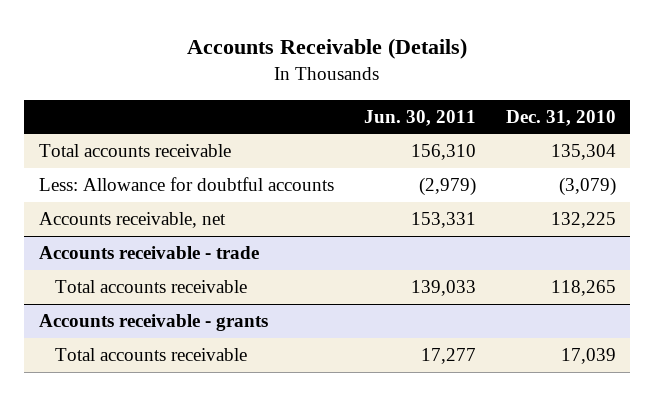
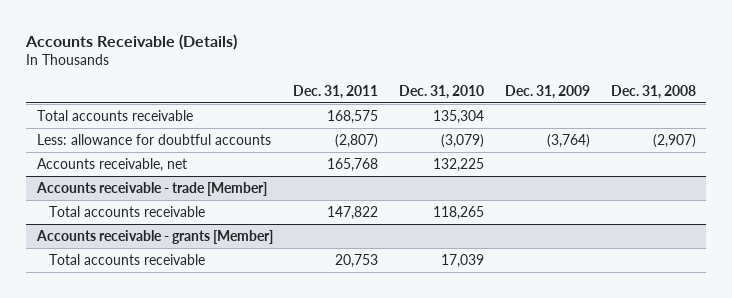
[363,109,476,126] Jun. 30, 2011 -> none
none -> [293,84,379,99] Dec. 31, 2011
none -> [504,84,590,99] Dec. 31, 2009
none -> [610,84,696,99] Dec. 31, 2008
[39,177,335,192] Less: Allowance for doubtful accounts -> [36,133,271,145] Less: allowance for doubtful accounts
[39,246,260,260] Accounts receivable - trade -> [35,181,267,196] Accounts receivable - trade [Member]
[39,314,269,332] Accounts receivable - grants -> [35,229,273,244] Accounts receivable - grants [Member]

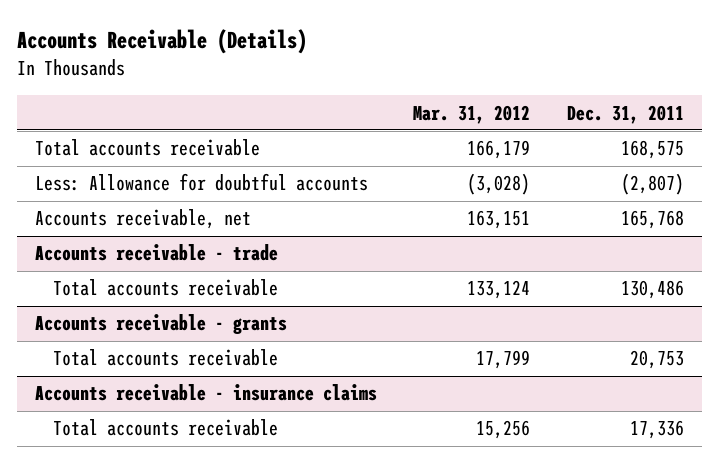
[399,84,485,99] Dec. 31, 2010 -> none
[504,84,590,99] Dec. 31, 2009 -> none
[610,84,696,99] Dec. 31, 2008 -> none
none -> [413,104,531,124] Mar. 31, 2012
[36,133,271,145] Less: allowance for doubtful accounts -> [34,173,368,192] Less: Allowance for doubtful accounts
[35,181,267,196] Accounts receivable - trade [Member] -> [34,244,278,262] Accounts receivable - trade
[327,205,379,220] 147,822 -> [621,280,685,300] 130,486
[35,229,273,244] Accounts receivable - grants [Member] -> [34,314,287,335] Accounts receivable - grants
none -> [34,384,377,402] Accounts receivable - insurance claims
none -> [53,419,279,437] Total accounts receivable

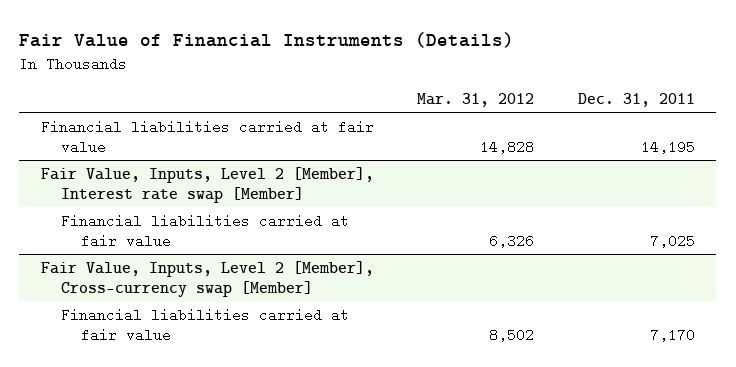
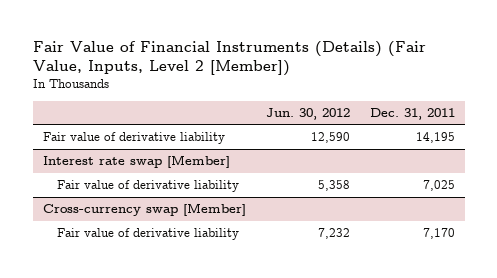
[19,31,515,48] Fair Value of Financial Instruments (Details) -> [32,40,426,77] Fair Value of Financial Instruments (Details) (Fair Value, Inputs, Level 2 [Member])
[417,93,535,108] Mar. 31, 2012 -> none
none -> [265,107,350,120] Jun. 30, 2012
[41,166,375,203] Fair Value, Inputs, Level 2 [Member], Interest rate swap [Member] -> none
[41,260,375,297] Fair Value, Inputs, Level 2 [Member], Cross-currency swap [Member] -> none
[41,119,375,154] Financial liabilities carried at fair value -> [42,132,225,145] Fair value of derivative liability
none -> [42,155,230,169] Interest rate swap [Member]
[61,213,350,248] Financial liabilities carried at fair value -> [57,180,240,193] Fair value of derivative liability
none -> [42,203,246,217] Cross-currency swap [Member]
[61,307,350,342] Financial liabilities carried at fair value -> [57,228,240,241] Fair value of derivative liability

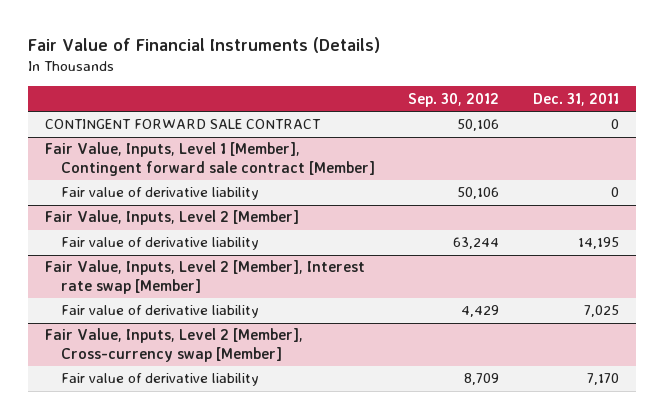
[32,40,426,77] Fair Value of Financial Instruments (Details) (Fair Value, Inputs, Level 2 [Member]) -> [27,37,380,54] Fair Value of Financial Instruments (Details)
[265,107,350,120] Jun. 30, 2012 -> none
none -> [408,92,500,107] Sep. 30, 2012
none -> [44,119,321,130] CONTINGENT FORWARD SALE CONTRACT
none -> [44,142,375,176] Fair Value, Inputs, Level 1 [Member], Contingent forward sale contract [Member]
none -> [60,187,259,201] Fair value of derivative liability
none -> [44,210,299,226] Fair Value, Inputs, Level 2 [Member]
[42,155,230,169] Interest rate swap [Member] -> none
none -> [44,260,365,294] Fair Value, Inputs, Level 2 [Member], Interest rate swap [Member]
[42,203,246,217] Cross-currency swap [Member] -> none
none -> [44,328,303,362] Fair Value, Inputs, Level 2 [Member], Cross-currency swap [Member]

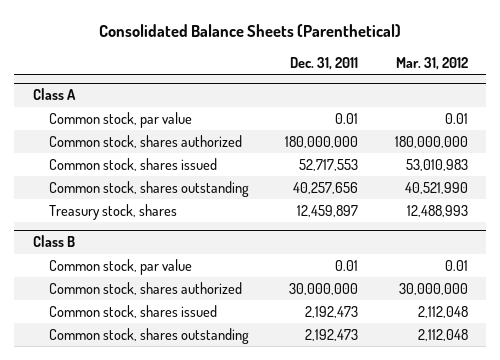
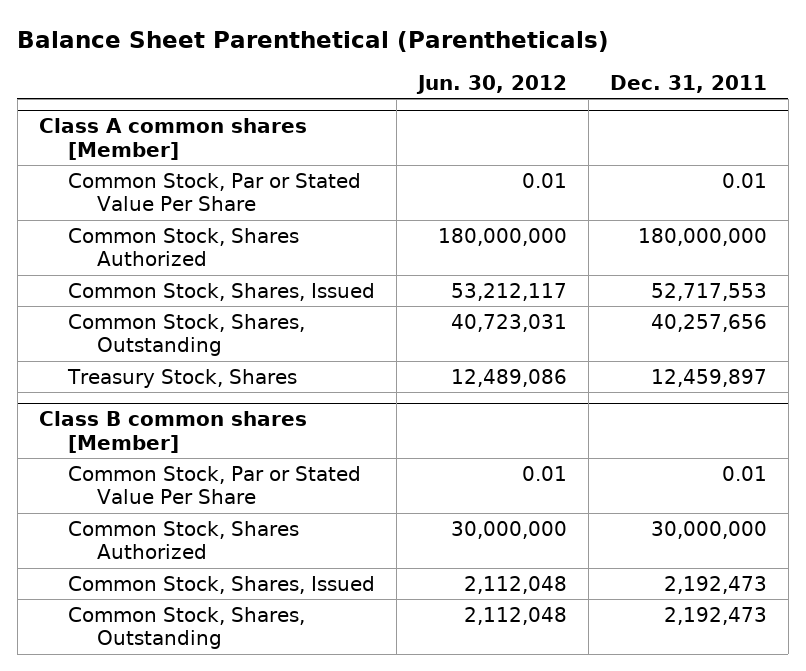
[99,23,402,37] Consolidated Balance Sheets (Parenthetical) -> [17,30,610,52] Balance Sheet Parenthetical (Parentheticals)
[395,56,468,70] Mar. 31, 2012 -> none
none -> [416,75,568,95] Jun. 30, 2012
[32,88,76,101] Class A -> none
[32,235,75,248] Class B -> none
none -> [38,118,307,160] Class A common shares [Member]
[48,111,192,128] Common stock, par value -> [68,172,362,212] Common Stock, Par or Stated Value Per Share
[48,134,242,148] Common stock, shares authorized -> [68,227,300,267] Common Stock, Shares Authorized
[48,157,217,171] Common stock, shares issued -> [68,282,376,301] Common Stock, Shares, Issued
[48,180,249,197] Common stock, shares outstanding -> [68,313,306,357] Common Stock, Shares, Outstanding
[48,203,177,220] Treasury stock, shares -> [67,368,298,388] Treasury Stock, Shares
none -> [38,411,307,453] Class B common shares [Member]
[48,258,192,275] Common stock, par value -> [68,465,362,505] Common Stock, Par or Stated Value Per Share
[48,281,242,295] Common stock, shares authorized -> [68,520,300,560] Common Stock, Shares Authorized
[48,304,217,318] Common stock, shares issued -> [68,575,376,594] Common Stock, Shares, Issued
[48,327,249,344] Common stock, shares outstanding -> [68,606,306,650] Common Stock, Shares, Outstanding

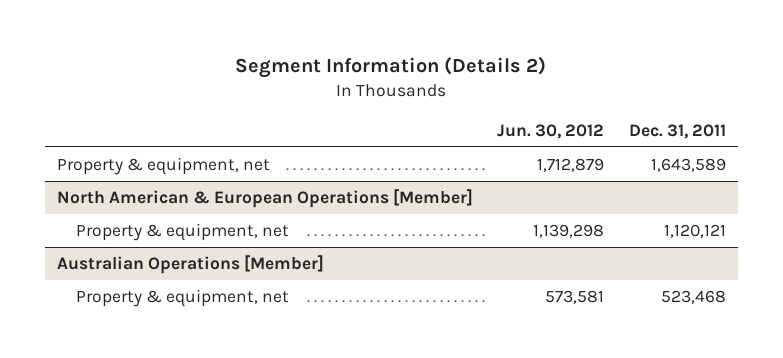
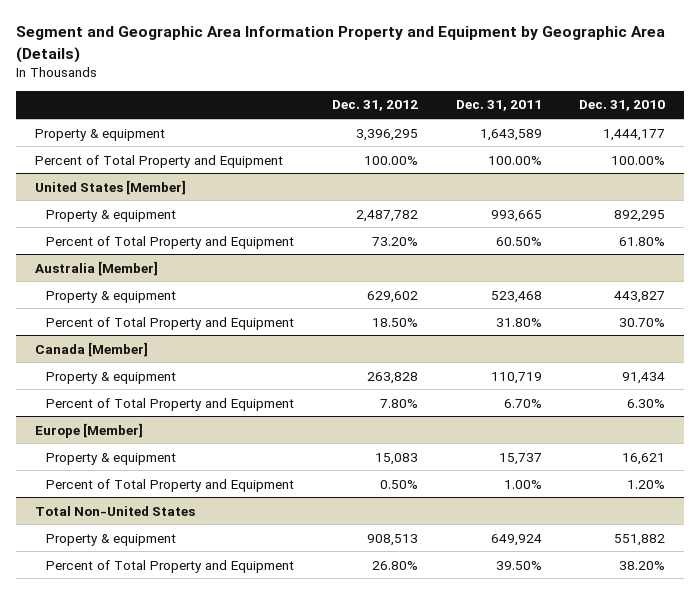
[235,56,547,79] Segment Information (Details 2) -> [16,26,666,63] Segment and Geographic Area Information Property and Equipment by Geographic Area (Details)
[497,123,605,139] Jun. 30, 2012 -> none
none -> [332,100,419,112] Dec. 31, 2012
none -> [579,100,666,112] Dec. 31, 2010
[56,189,473,209] North American & European Operations [Member] -> none
[56,255,324,275] Australian Operations [Member] -> none
[56,157,270,176] Property & equipment, net -> [34,128,165,141] Property & equipment
none -> [34,154,283,168] Percent of Total Property and Equipment
none -> [34,179,186,195] United States [Member]
[75,223,289,242] Property & equipment, net -> [46,209,177,222] Property & equipment
[663,224,726,239] 1,120,121 -> [490,209,542,222] 993,665
none -> [46,235,295,249] Percent of Total Property and Equipment
none -> [34,260,158,276] Australia [Member]
[75,289,289,308] Property & equipment, net -> [46,290,177,303] Property & equipment
none -> [46,316,295,330] Percent of Total Property and Equipment
none -> [34,341,148,357] Canada [Member]
none -> [46,371,177,384] Property & equipment
none -> [46,397,295,411] Percent of Total Property and Equipment
none -> [34,422,143,438] Europe [Member]
none -> [46,452,177,465] Property & equipment
none -> [46,478,295,492] Percent of Total Property and Equipment
none -> [34,505,195,516] Total Non-United States
none -> [46,533,177,546] Property & equipment
none -> [46,559,295,573] Percent of Total Property and Equipment

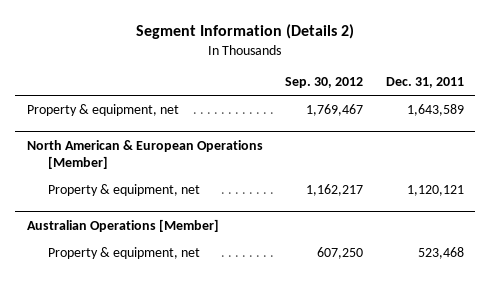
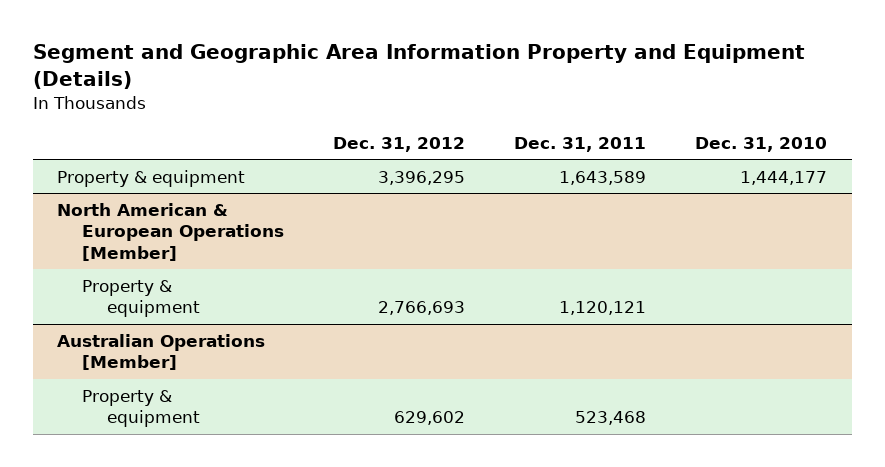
[136,24,355,40] Segment Information (Details 2) -> [32,44,805,89] Segment and Geographic Area Information Property and Equipment (Details)
[285,77,364,89] Sep. 30, 2012 -> none
none -> [333,136,466,152] Dec. 31, 2012
none -> [695,136,828,152] Dec. 31, 2010
[26,104,179,117] Property & equipment, net -> [57,169,246,187] Property & equipment
[48,184,201,197] Property & equipment, net -> [82,279,201,318] Property & equipment
[48,247,201,260] Property & equipment, net -> [82,389,201,428] Property & equipment

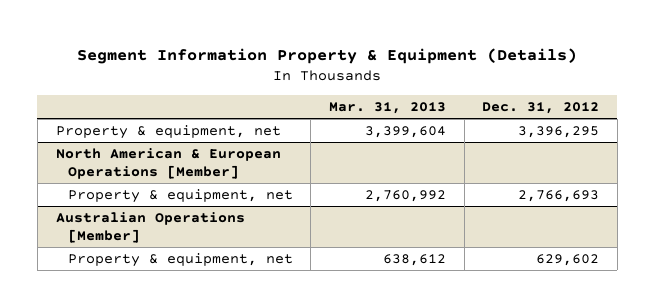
[32,44,805,89] Segment and Geographic Area Information Property and Equipment (Details) -> [77,48,578,65] Segment Information Property & Equipment (Details)
[514,136,647,152] Dec. 31, 2011 -> none
[695,136,828,152] Dec. 31, 2010 -> none
none -> [329,101,447,114] Mar. 31, 2013
[57,169,246,187] Property & equipment -> [55,124,281,139] Property & equipment, net
[82,279,201,318] Property & equipment -> [67,188,293,203] Property & equipment, net
[82,389,201,428] Property & equipment -> [67,252,293,267] Property & equipment, net

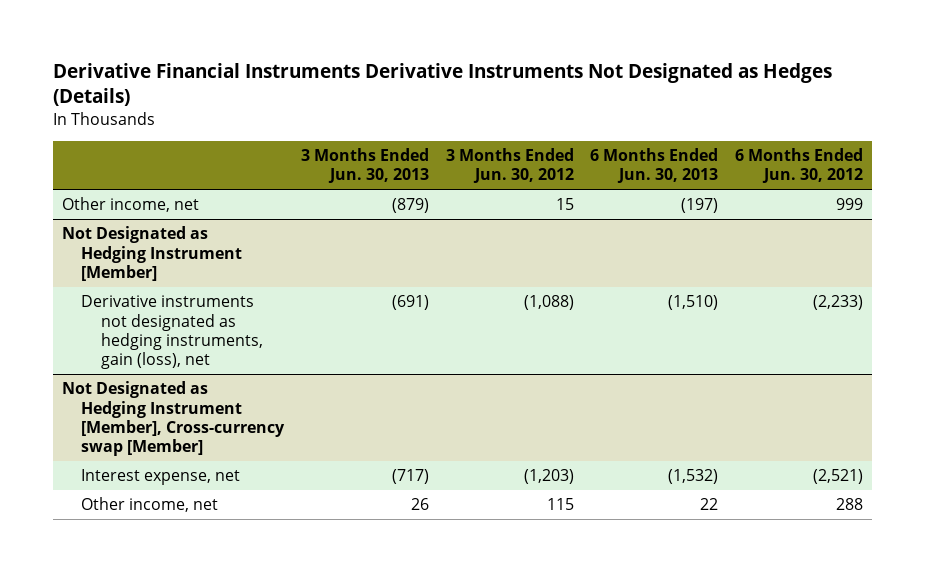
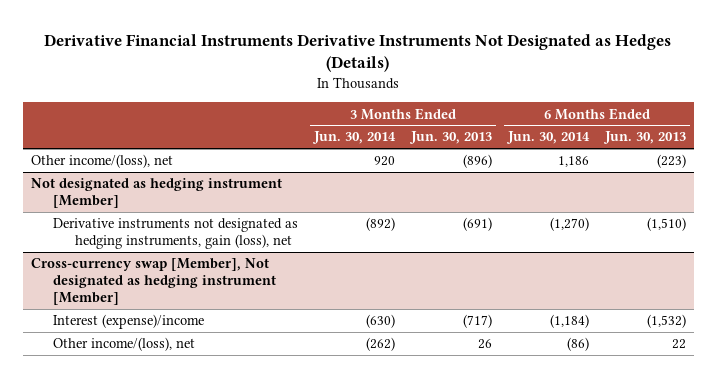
[445,148,574,184] 3 Months Ended Jun. 30, 2012 -> none
[735,148,864,184] 6 Months Ended Jun. 30, 2012 -> none
none -> [311,131,396,145] Jun. 30, 2014
none -> [505,131,590,145] Jun. 30, 2014
[61,197,199,213] Other income, net -> [30,154,173,169] Other income/(loss), net
[391,198,429,214] (879) -> [462,154,492,169] (896)
[681,198,719,214] (197) -> [656,154,686,169] (223)
[61,226,243,281] Not Designated as Hedging Instrument [Member] -> [30,178,282,209] Not designated as hedging instrument [Member]
[61,381,286,456] Not Designated as Hedging Instrument [Member], Cross-currency swap [Member] -> [30,258,276,306] Cross-currency swap [Member], Not designated as hedging instrument [Member]
[81,469,241,486] Interest expense, net -> [52,314,204,330] Interest (expense)/income
[81,497,219,513] Other income, net -> [52,337,195,352] Other income/(loss), net

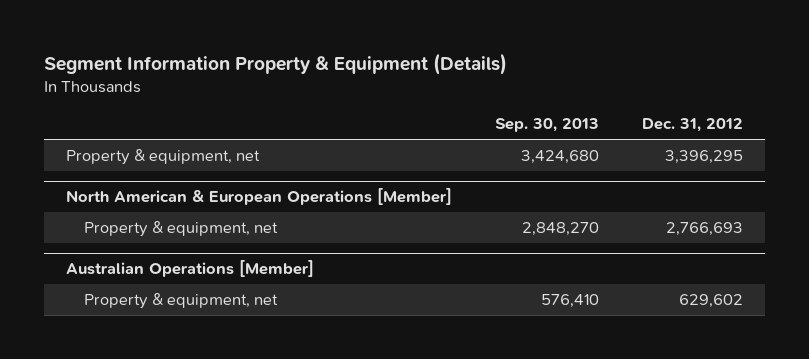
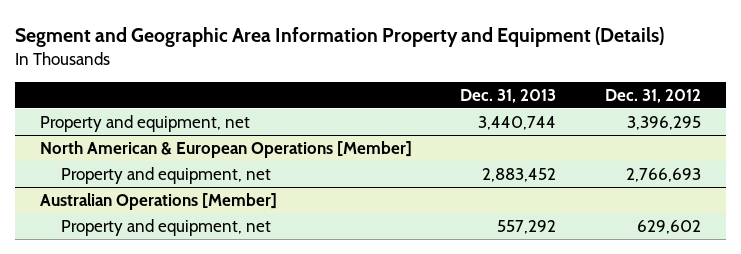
[44,52,508,75] Segment Information Property & Equipment (Details) -> [15,26,665,47] Segment and Geographic Area Information Property and Equipment (Details)
[495,118,600,133] Sep. 30, 2013 -> none
none -> [460,88,557,103] Dec. 31, 2013
[65,149,260,166] Property & equipment, net -> [39,114,250,132] Property and equipment, net
[84,221,279,238] Property & equipment, net -> [60,166,271,184] Property and equipment, net
[84,293,279,310] Property & equipment, net -> [60,218,271,236] Property and equipment, net

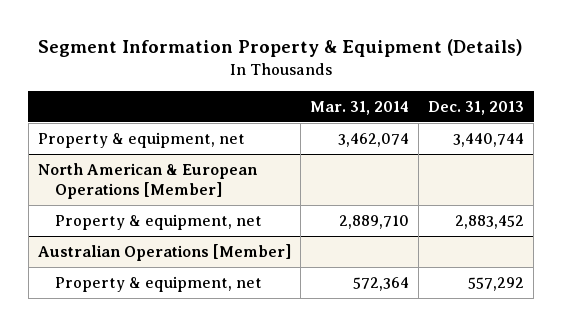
[15,26,665,47] Segment and Geographic Area Information Property and Equipment (Details) -> [37,39,523,58] Segment Information Property & Equipment (Details)
[605,88,702,103] Dec. 31, 2012 -> none
none -> [309,100,409,115] Mar. 31, 2014
[39,114,250,132] Property and equipment, net -> [37,131,245,148] Property & equipment, net
[60,166,271,184] Property and equipment, net -> [54,213,262,230] Property & equipment, net
[60,218,271,236] Property and equipment, net -> [54,275,262,292] Property & equipment, net

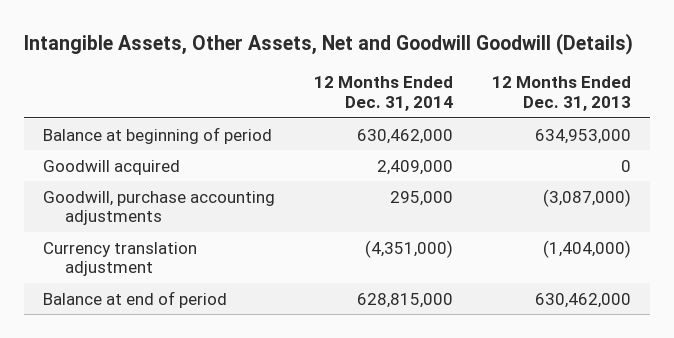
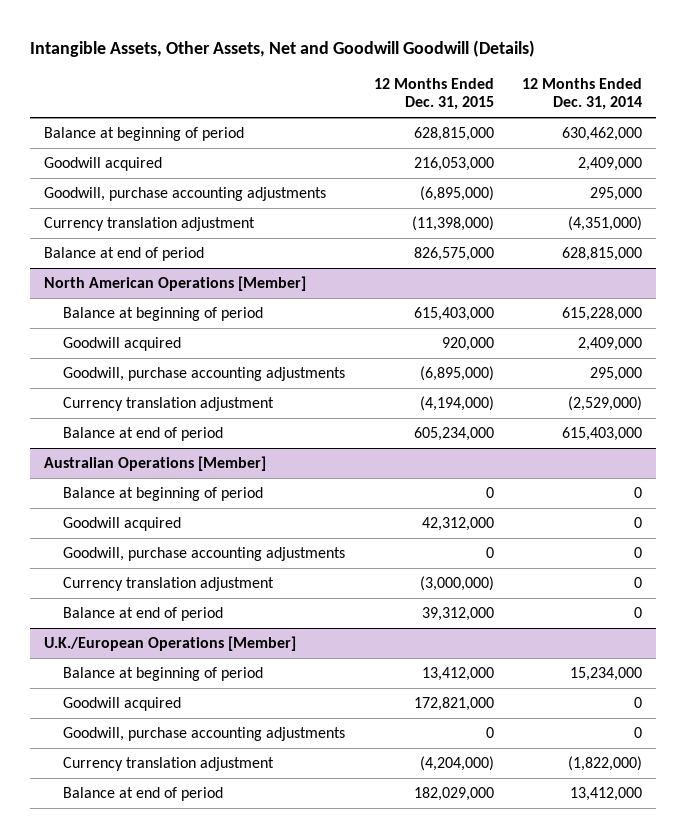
[491,76,631,112] 12 Months Ended Dec. 31, 2013 -> none
none -> [373,78,494,111] 12 Months Ended Dec. 31, 2015
none -> [44,275,307,291] North American Operations [Member]
none -> [63,306,264,321] Balance at beginning of period
none -> [63,336,182,351] Goodwill acquired
none -> [63,366,346,381] Goodwill, purchase accounting adjustments
none -> [63,396,275,411] Currency translation adjustment
none -> [63,426,224,441] Balance at end of period
none -> [44,455,267,471] Australian Operations [Member]
none -> [63,486,264,501] Balance at beginning of period
none -> [63,516,182,531] Goodwill acquired
none -> [63,546,346,561] Goodwill, purchase accounting adjustments
none -> [63,576,275,591] Currency translation adjustment
none -> [63,606,224,621] Balance at end of period
none -> [44,635,297,651] U.K./European Operations [Member]
none -> [63,666,264,681] Balance at beginning of period
none -> [63,696,182,711] Goodwill acquired
none -> [63,726,346,741] Goodwill, purchase accounting adjustments
none -> [63,756,275,771] Currency translation adjustment
none -> [63,786,224,801] Balance at end of period

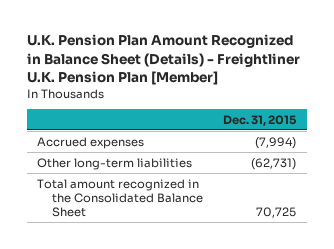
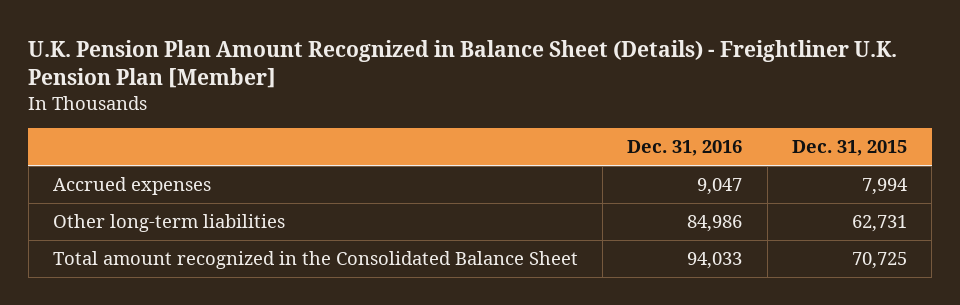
none -> [627,140,743,157] Dec. 31, 2016
[255,136,297,149] (7,994) -> [861,177,908,195] 7,994
[251,157,297,170] (62,731) -> [851,214,907,232] 62,731

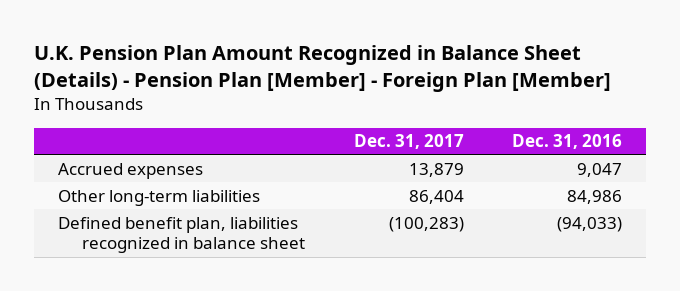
[28,39,898,89] U.K. Pension Plan Amount Recognized in Balance Sheet (Details) - Freightliner U.K. Pension Plan [Member] -> [33,45,611,93] U.K. Pension Plan Amount Recognized in Balance Sheet (Details) - Pension Plan [Member] - Foreign Plan [Member]
[791,140,907,157] Dec. 31, 2015 -> none
none -> [353,134,464,150] Dec. 31, 2017
[53,250,579,269] Total amount recognized in the Consolidated Balance Sheet -> [57,216,306,254] Defined benefit plan, liabilities recognized in balance sheet
[687,251,743,269] 94,033 -> [557,216,623,232] (94,033)

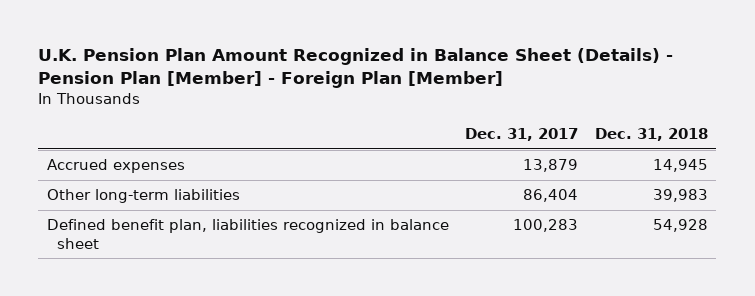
[512,134,623,150] Dec. 31, 2016 -> none
none -> [594,128,708,142] Dec. 31, 2018
[388,216,464,232] (100,283) -> [513,219,579,233] 100,283

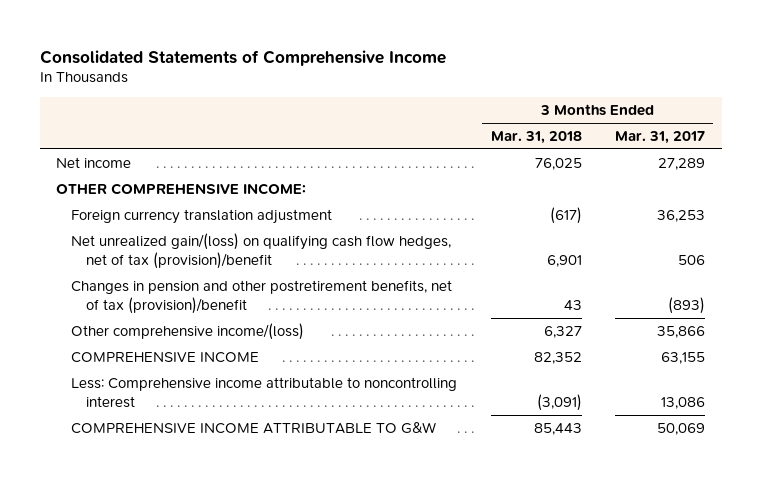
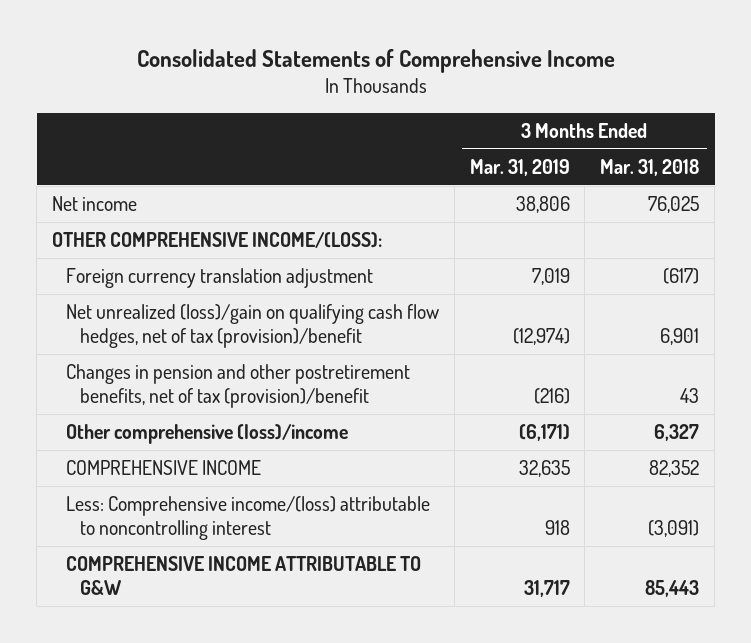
[614,131,705,145] Mar. 31, 2017 -> none
none -> [469,158,570,176] Mar. 31, 2019
[56,182,307,195] OTHER COMPREHENSIVE INCOME: -> [51,232,382,249] OTHER COMPREHENSIVE INCOME/(LOSS):
[71,232,452,269] Net unrealized gain/(loss) on qualifying cash flow hedges, net of tax (provision)/benefit -> [65,304,439,349] Net unrealized (loss)/gain on qualifying cash flow hedges, net of tax (provision)/benefit
[71,322,305,340] Other comprehensive income/(loss) -> [65,424,348,445] Other comprehensive (loss)/income
[71,376,458,408] Less: Comprehensive income attributable to noncontrolling interest -> [65,496,430,541] Less: Comprehensive income/(loss) attributable to noncontrolling interest

